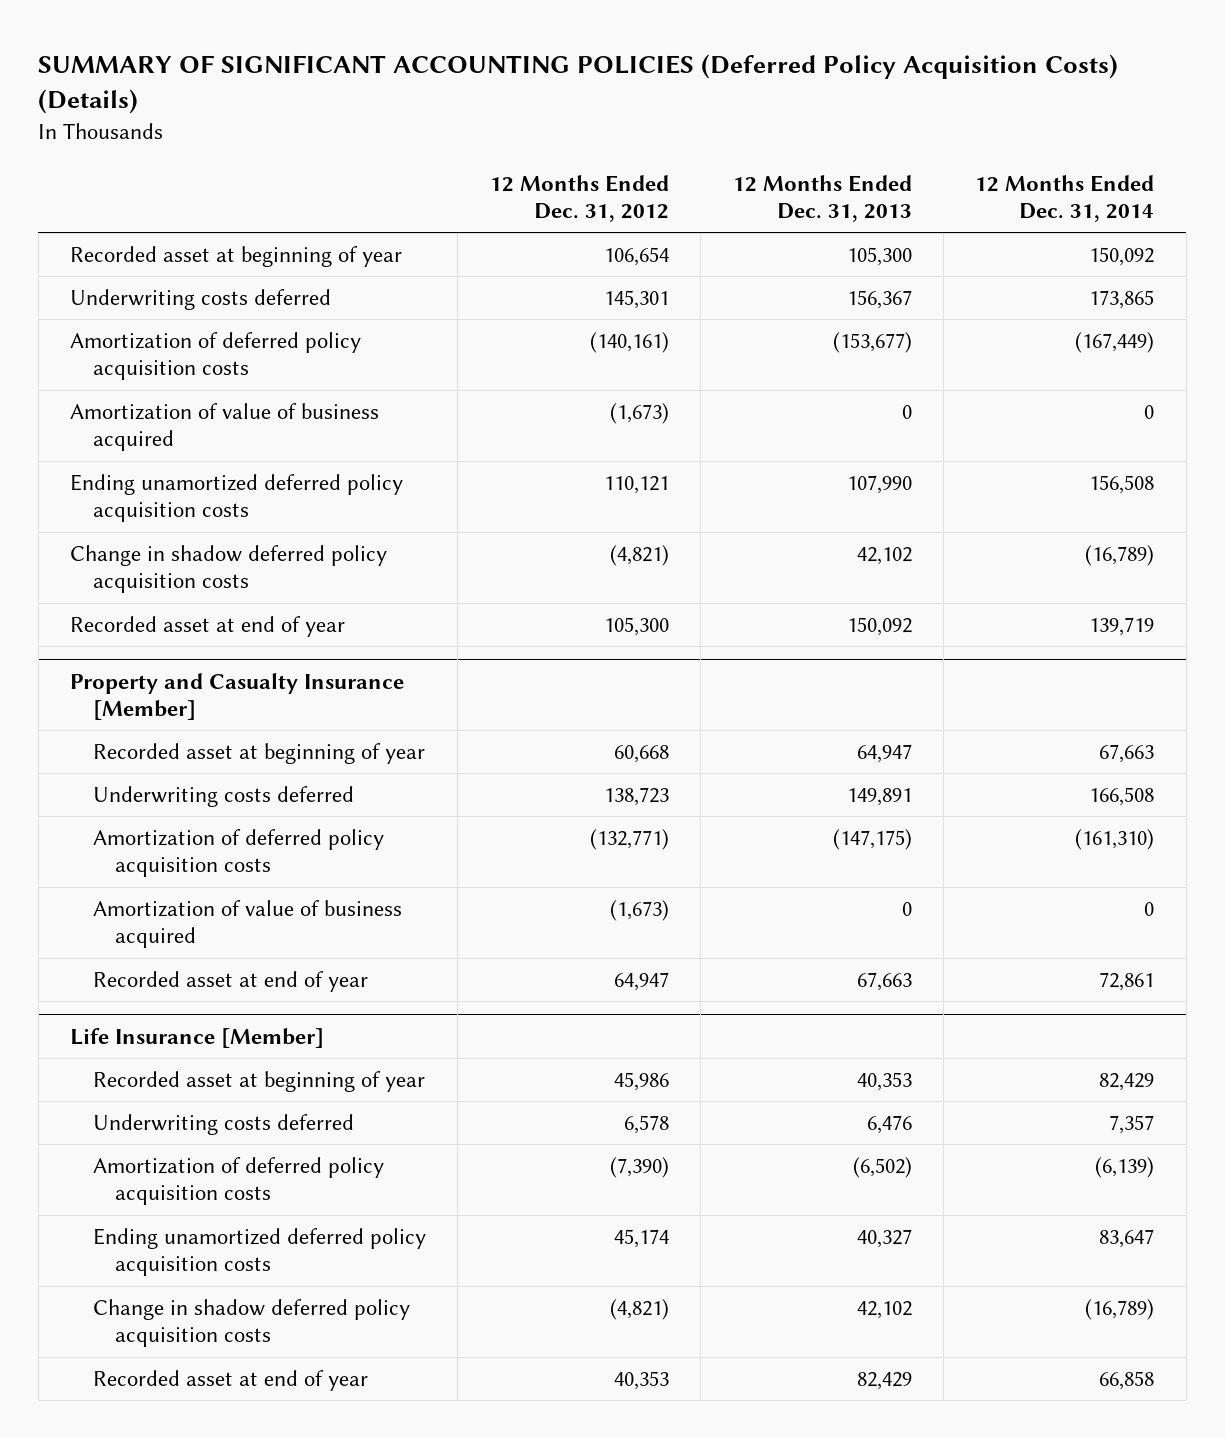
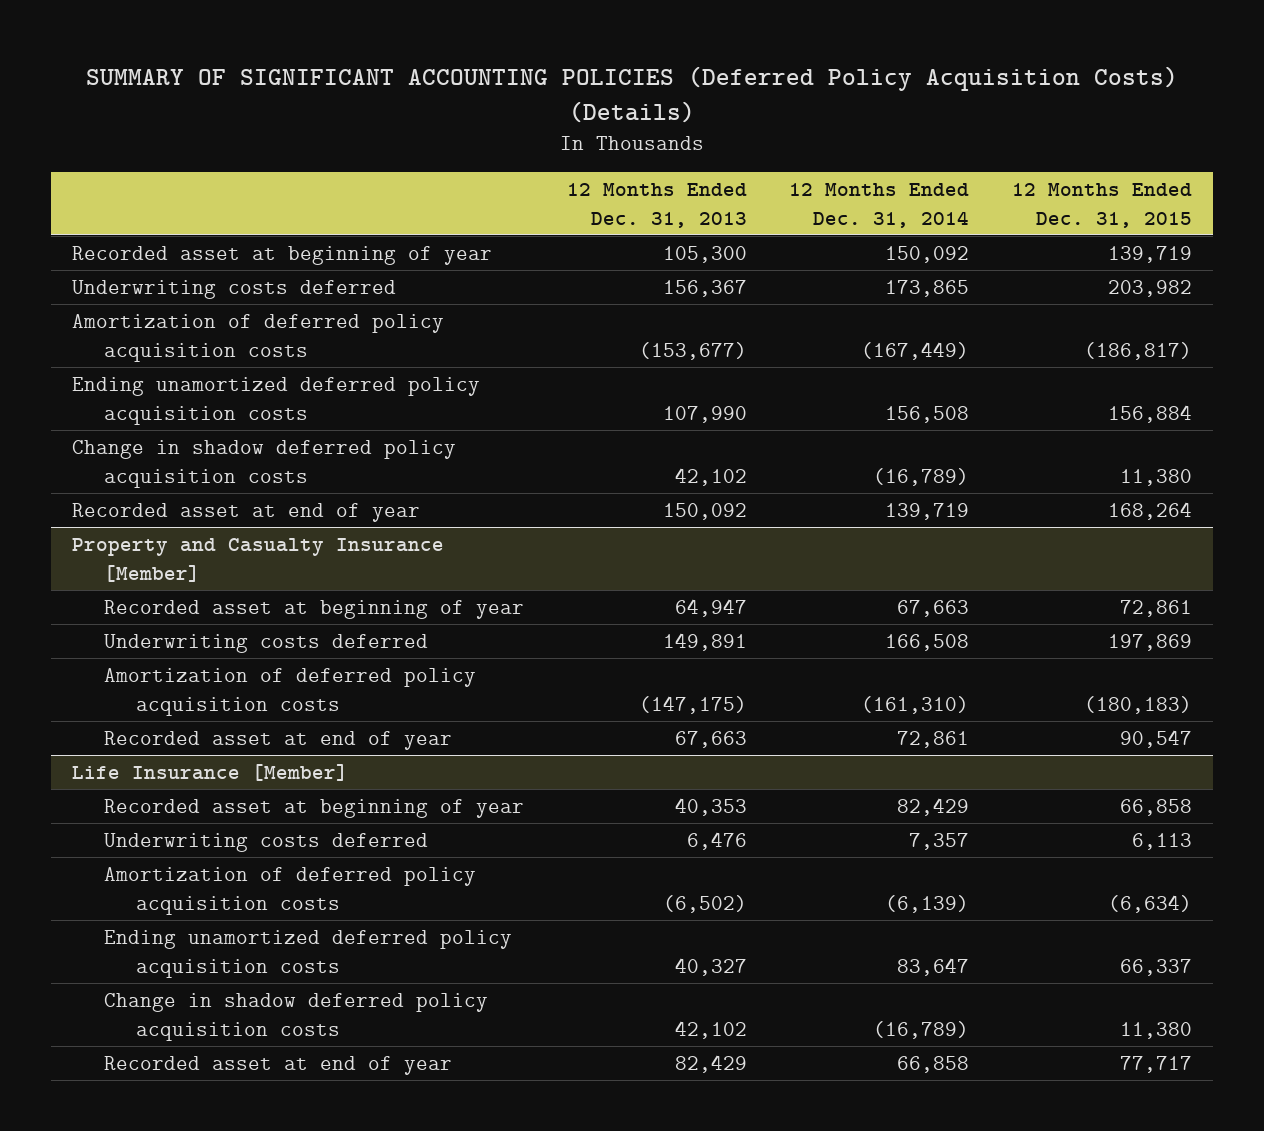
[489,174,669,222] 12 Months Ended Dec. 31, 2012 -> none
none -> [1011,182,1192,228] 12 Months Ended Dec. 31, 2015
[70,403,380,452] Amortization of value of business acquired -> none
[92,900,402,949] Amortization of value of business acquired -> none

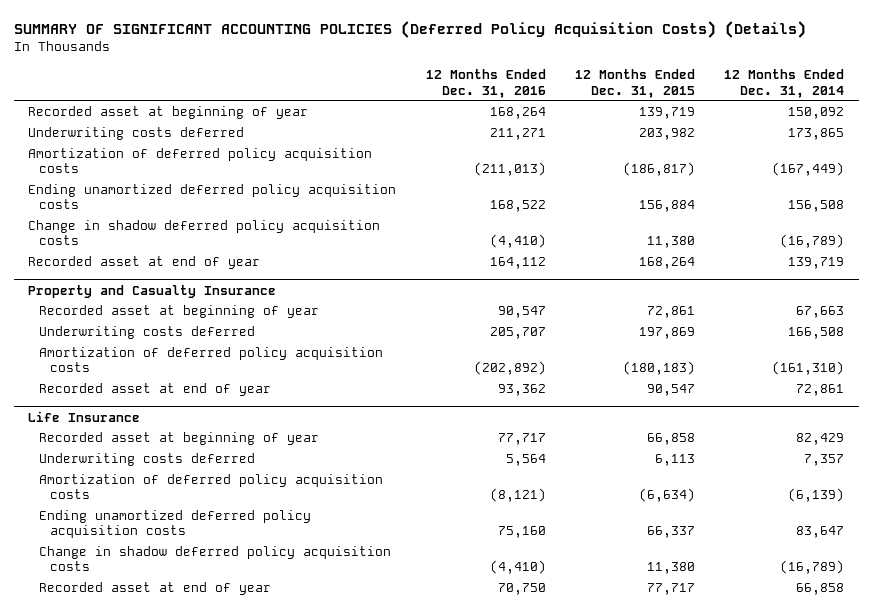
[566,182,747,228] 12 Months Ended Dec. 31, 2013 -> none
none -> [425,69,546,98] 12 Months Ended Dec. 31, 2016
[72,537,445,582] Property and Casualty Insurance [Member] -> [28,284,277,298] Property and Casualty Insurance
[72,763,349,781] Life Insurance [Member] -> [28,410,141,422] Life Insurance

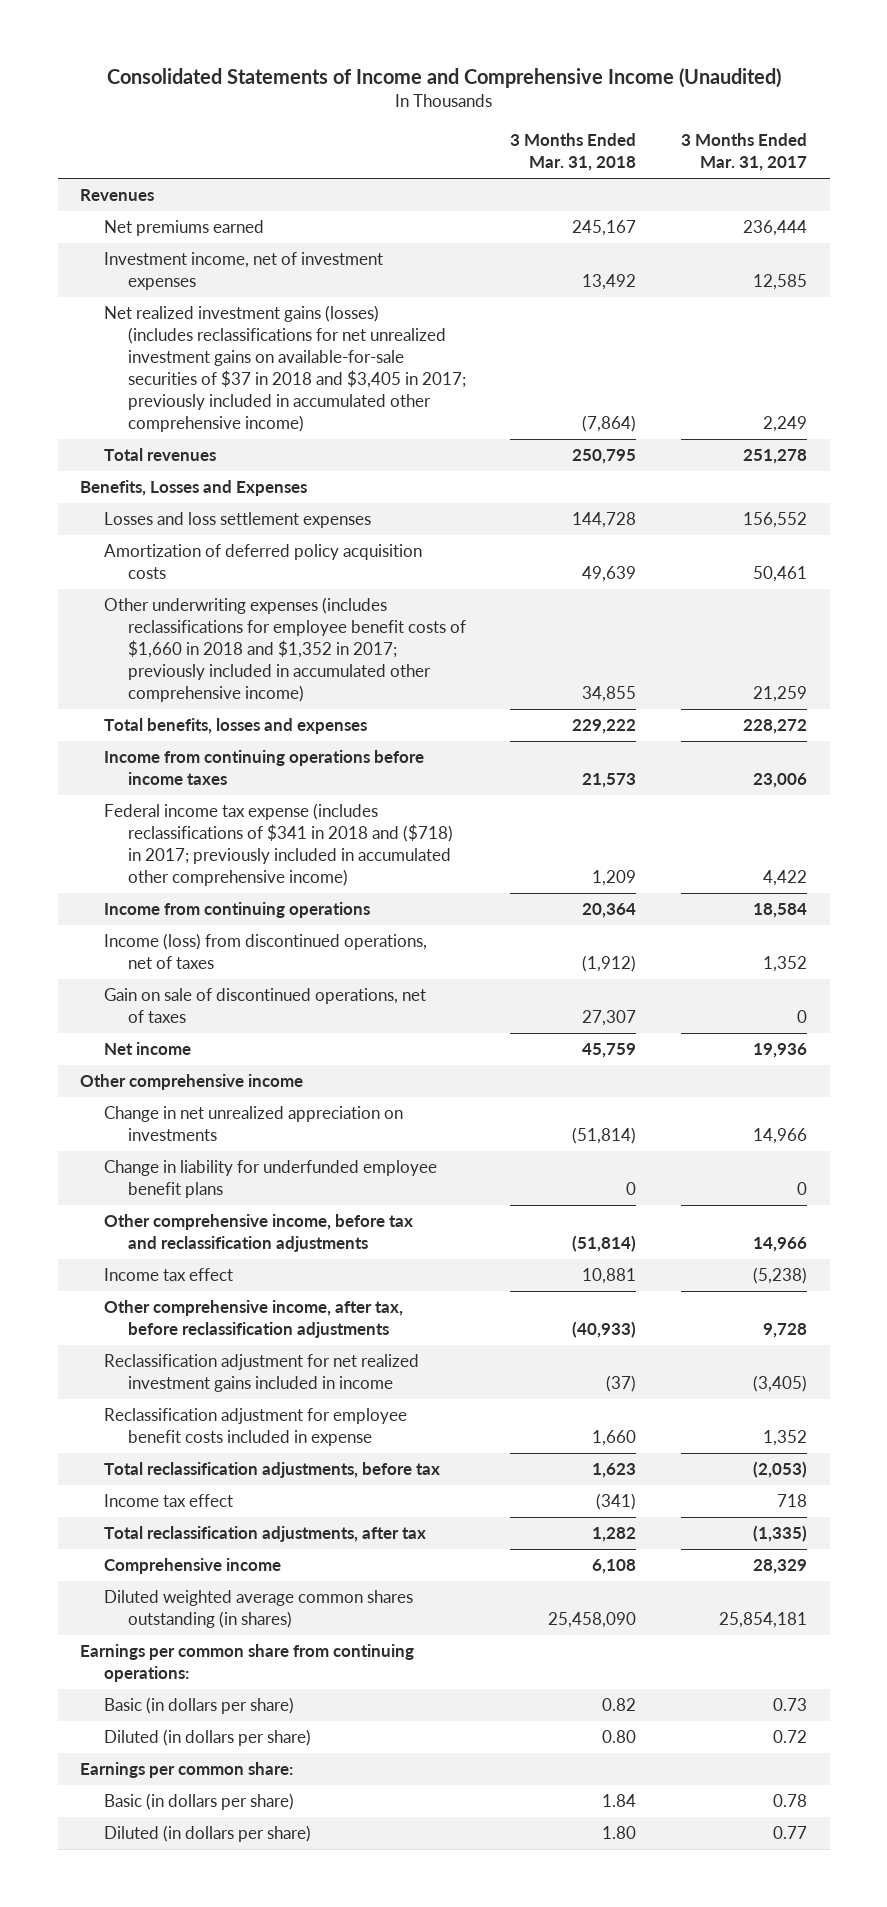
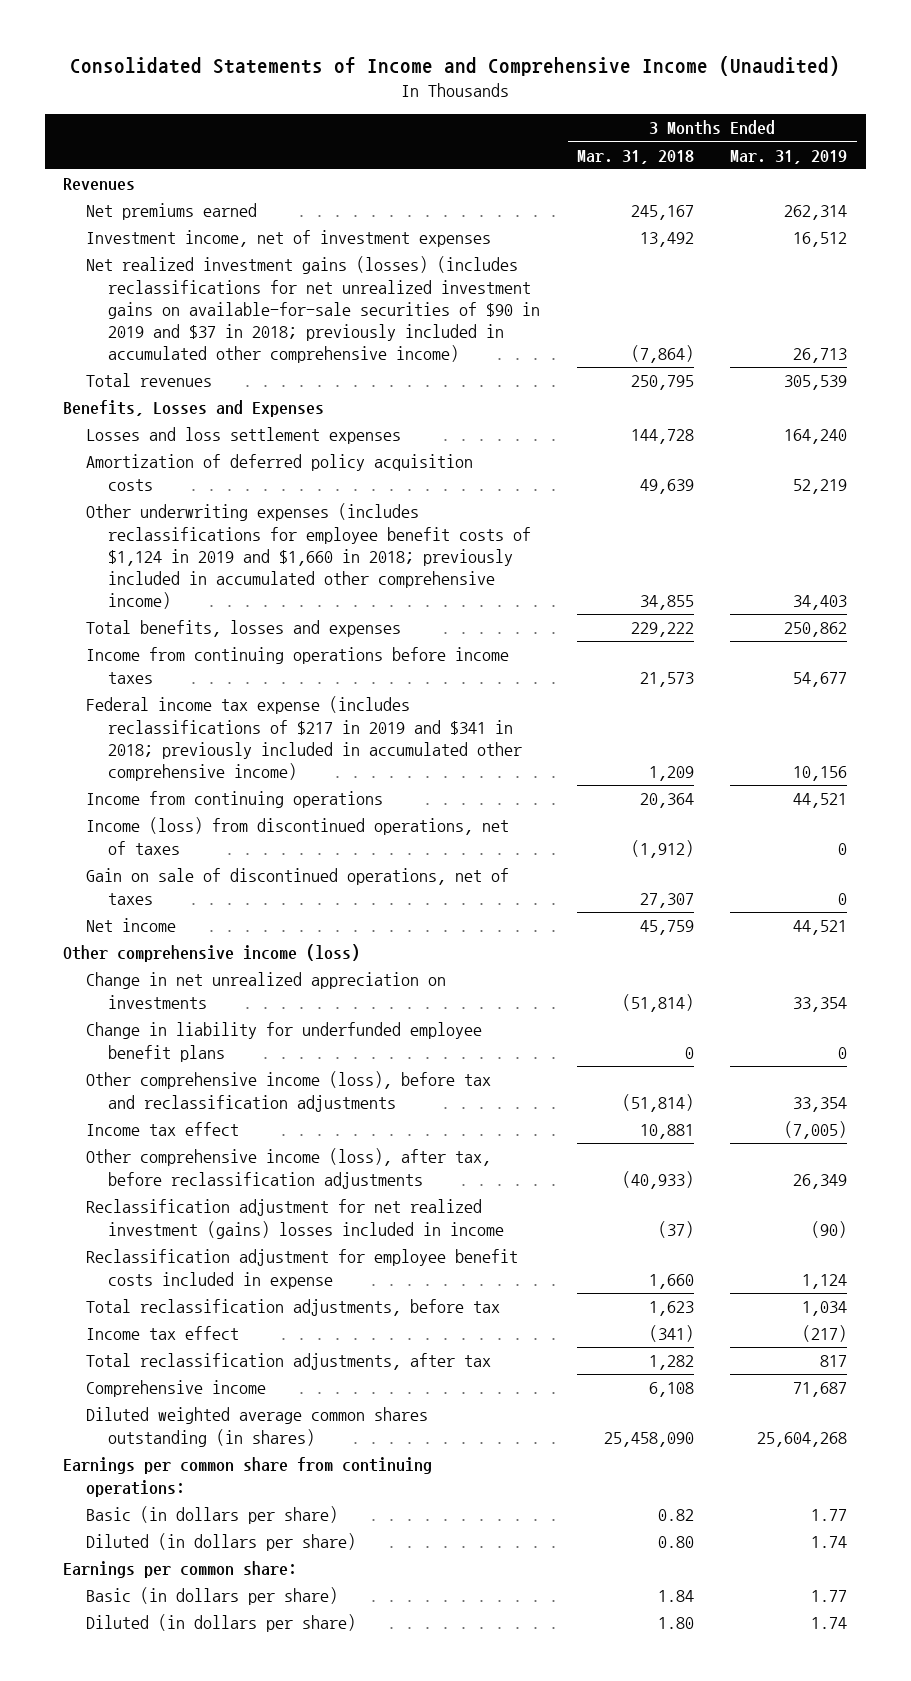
[681,133,808,172] 3 Months Ended Mar. 31, 2017 -> none
none -> [730,149,848,164] Mar. 31, 2019
[103,305,466,432] Net realized investment gains (losses) (includes reclassifications for net unrealized investment gains on available-for-sale securities of $37 in 2018 and $3,405 in 2017; previously included in accumulated other comprehensive income) -> [85,256,540,364] Net realized investment gains (losses) (includes reclassifications for net unrealized investment gains on available-for-sale securities of $90 in 2019 and $37 in 2018; previously included in accumulated other comprehensive income)
[103,597,466,702] Other underwriting expenses (includes reclassifications for employee benefit costs of $1,660 in 2018 and $1,352 in 2017; previously included in accumulated other comprehensive income) -> [85,503,531,610] Other underwriting expenses (includes reclassifications for employee benefit costs of $1,124 in 2019 and $1,660 in 2018; previously included in accumulated other comprehensive income)
[103,803,453,886] Federal income tax expense (includes reclassifications of $341 in 2018 and ($718) in 2017; previously included in accumulated other comprehensive income) -> [85,696,522,782] Federal income tax expense (includes reclassifications of $217 in 2019 and $341 in 2018; previously included in accumulated other comprehensive income)
[80,1074,304,1091] Other comprehensive income -> [63,944,361,963] Other comprehensive income (loss)
[103,1214,413,1253] Other comprehensive income, before tax and reclassification adjustments -> [85,1071,491,1112] Other comprehensive income (loss), before tax and reclassification adjustments
[103,1300,403,1339] Other comprehensive income, after tax, before reclassification adjustments -> [85,1148,491,1189] Other comprehensive income (loss), after tax, before reclassification adjustments
[103,1354,419,1393] Reclassification adjustment for net realized investment gains included in income -> [85,1199,504,1239] Reclassification adjustment for net realized investment (gains) losses included in income

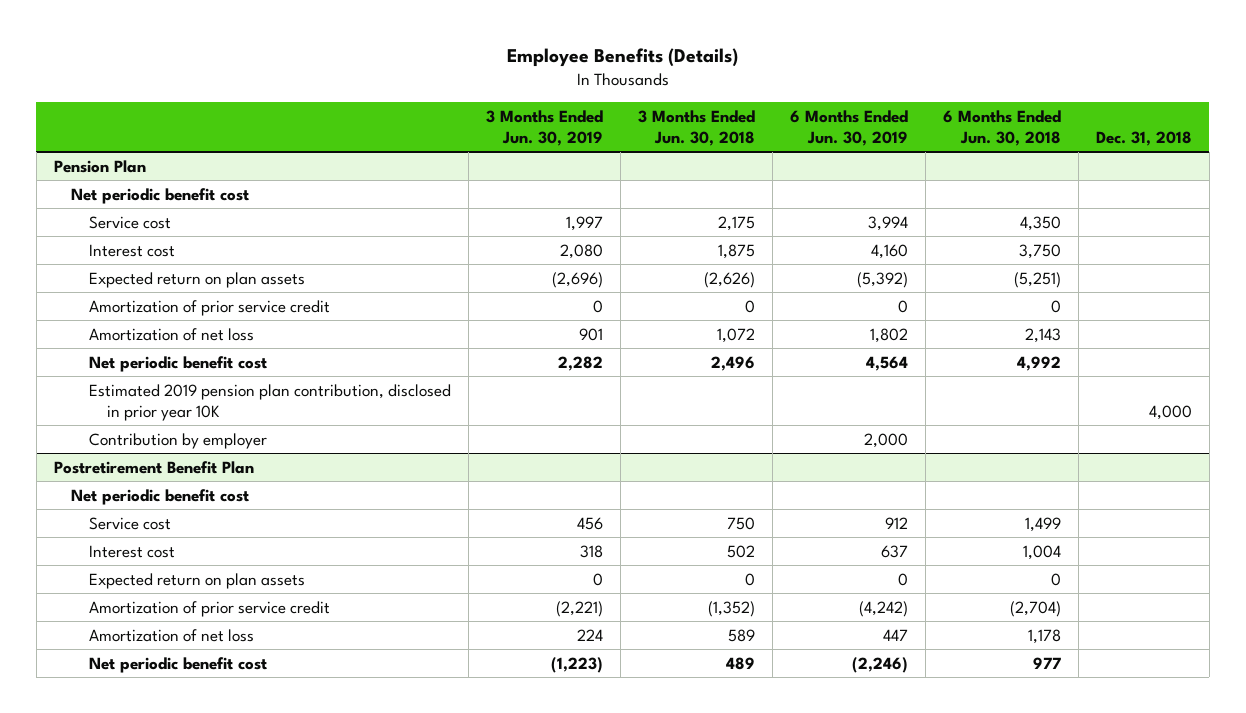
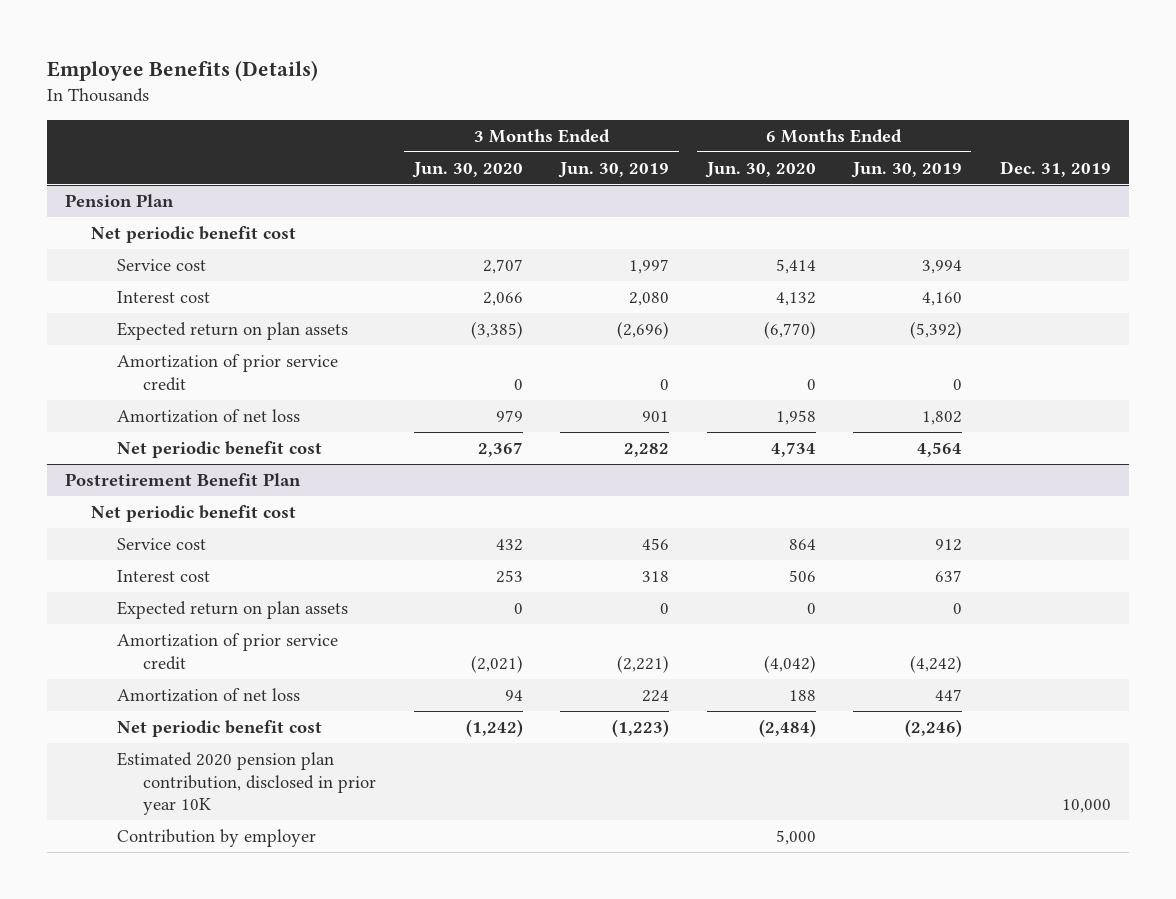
[638,109,756,147] 3 Months Ended Jun. 30, 2018 -> none
[943,109,1062,147] 6 Months Ended Jun. 30, 2018 -> none
[1095,131,1192,147] Dec. 31, 2018 -> none
none -> [411,161,523,178] Jun. 30, 2020
none -> [704,161,816,178] Jun. 30, 2020
none -> [999,160,1111,177] Dec. 31, 2019
[89,383,452,421] Estimated 2019 pension plan contribution, disclosed in prior year 10K -> none
[89,432,268,449] Contribution by employer -> none
none -> [117,752,377,815] Estimated 2020 pension plan contribution, disclosed in prior year 10K
none -> [117,829,317,848] Contribution by employer

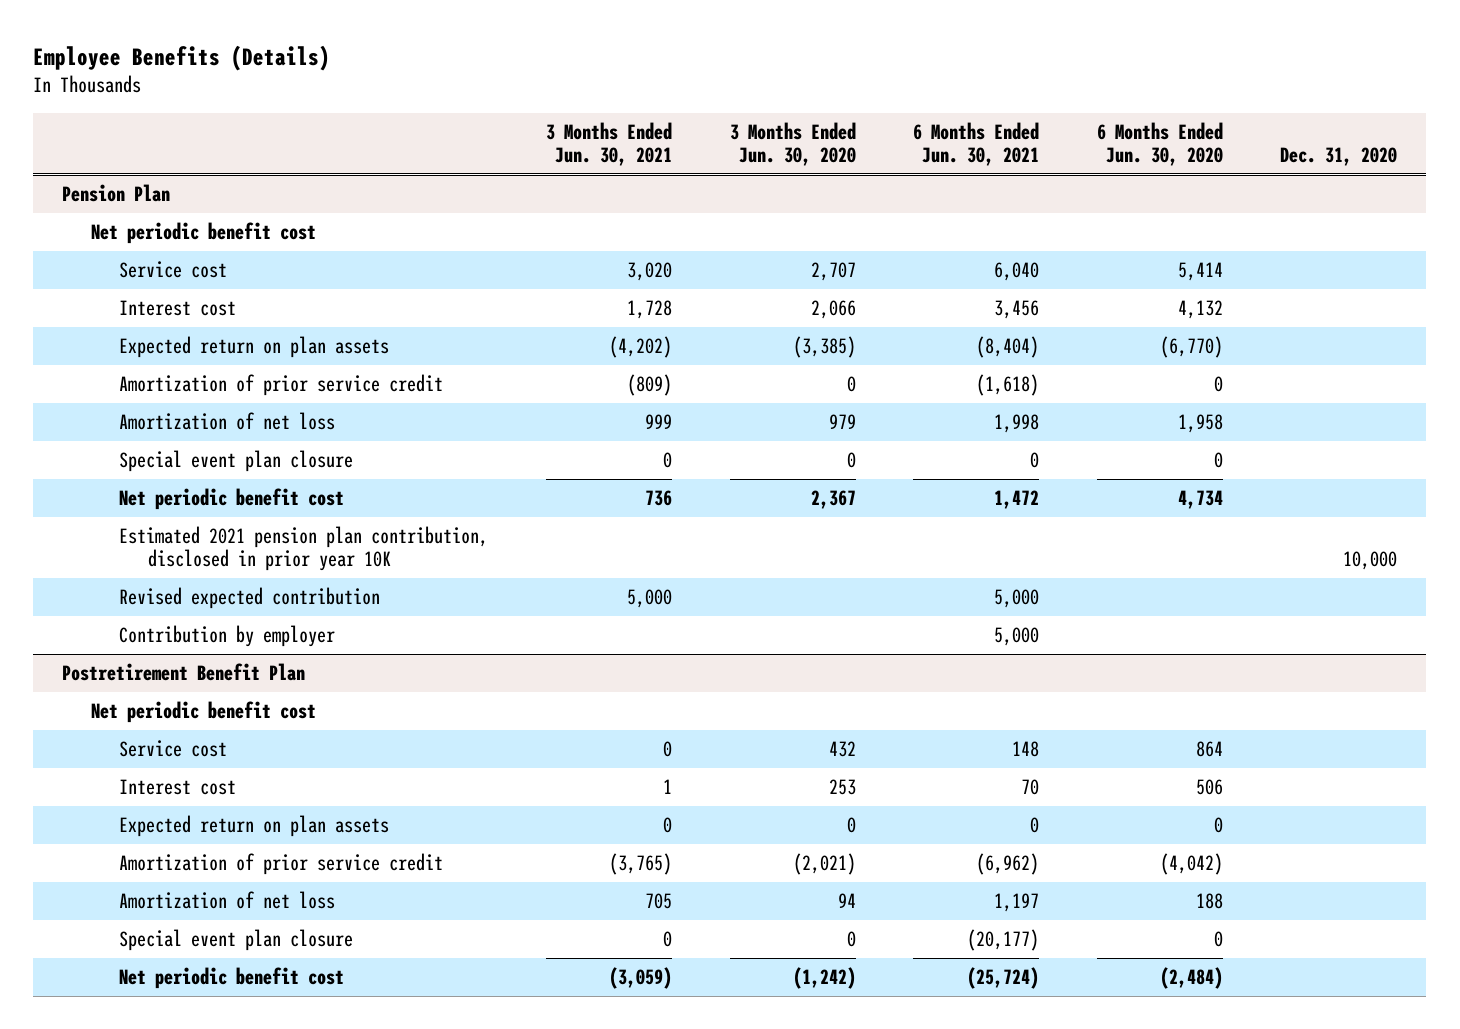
[558,161,670,178] Jun. 30, 2019 -> none
[851,161,963,178] Jun. 30, 2019 -> none
[999,160,1111,177] Dec. 31, 2019 -> none
none -> [545,121,672,167] 3 Months Ended Jun. 30, 2021
none -> [913,121,1040,167] 6 Months Ended Jun. 30, 2021
none -> [1280,147,1398,167] Dec. 31, 2020
none -> [119,450,354,473] Special event plan closure
none -> [119,526,489,572] Estimated 2021 pension plan contribution, disclosed in prior year 10K
none -> [119,587,381,610] Revised expected contribution
none -> [119,625,336,648] Contribution by employer
none -> [119,929,354,952] Special event plan closure
[117,752,377,815] Estimated 2020 pension plan contribution, disclosed in prior year 10K -> none
[117,829,317,848] Contribution by employer -> none

